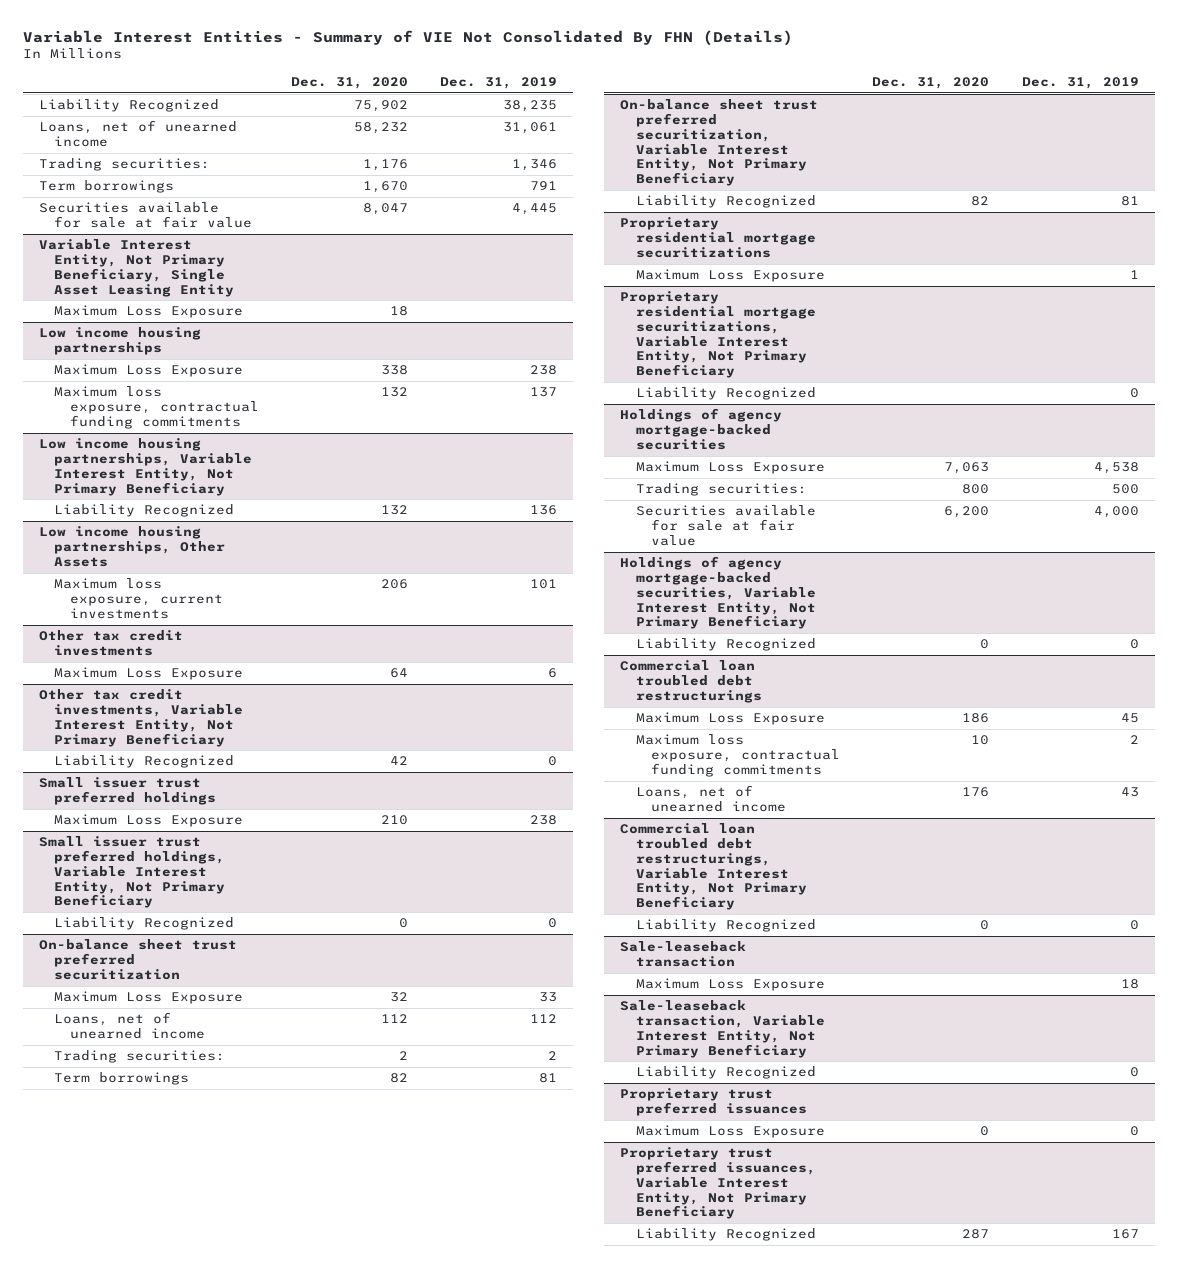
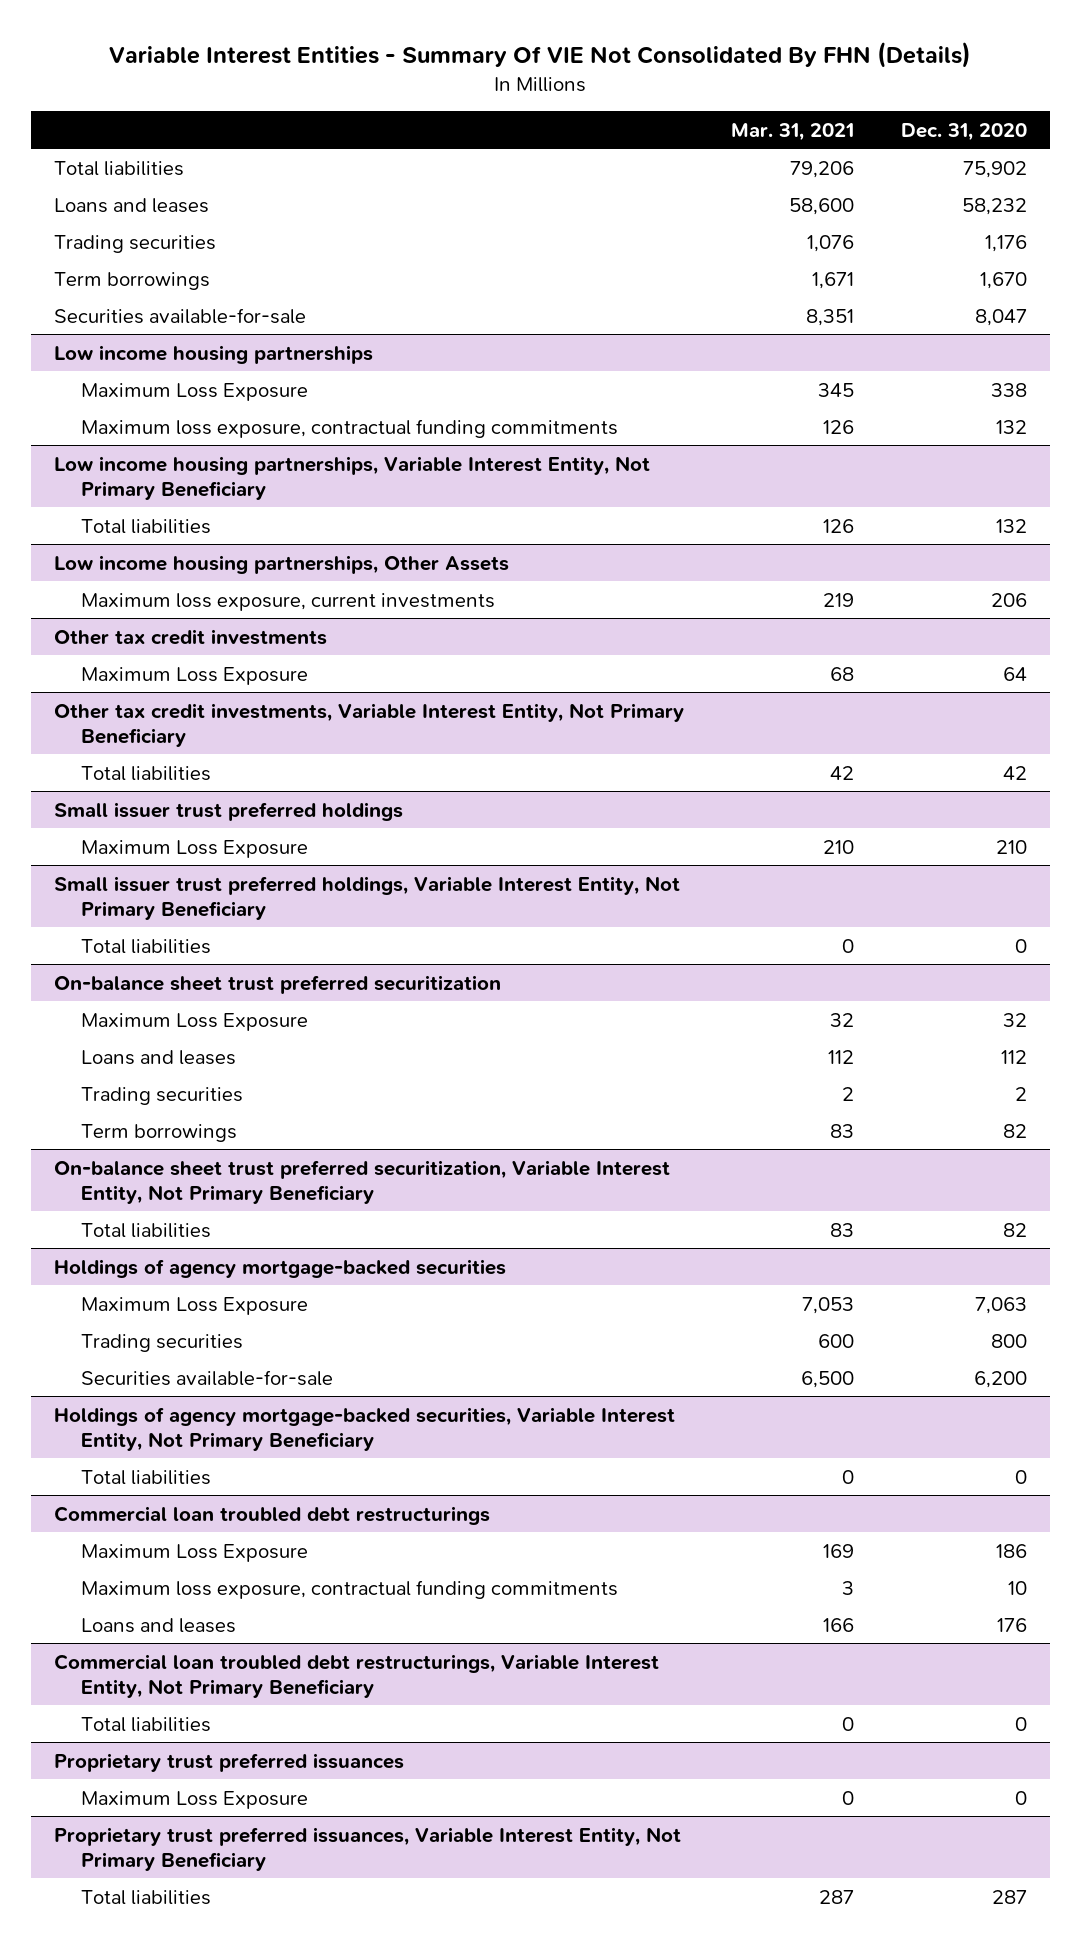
[22,29,793,46] Variable Interest Entities - Summary of VIE Not Consolidated By FHN (Details) -> [109,41,972,68] Variable Interest Entities - Summary Of VIE Not Consolidated By FHN (Details)
[440,77,558,90] Dec. 31, 2019 -> none
none -> [730,122,854,141] Mar. 31, 2021
[38,99,219,113] Liability Recognized -> [54,160,185,176] Total liabilities
[38,120,237,148] Loans, net of unearned income -> [54,197,210,213] Loans and leases
[38,158,210,172] Trading securities: -> [54,234,217,253] Trading securities
[38,239,235,297] Variable Interest Entity, Not Primary Beneficiary, Single Asset Leasing Entity -> none
[54,305,244,319] Maximum Loss Exposure -> none
[38,202,253,229] Securities available for sale at fair value -> [54,307,307,324] Securities available-for-sale
[54,504,235,518] Liability Recognized -> [81,518,212,534] Total liabilities
[54,755,235,769] Liability Recognized -> [81,765,212,781] Total liabilities
[54,917,235,931] Liability Recognized -> [81,938,212,954] Total liabilities
[54,1012,205,1040] Loans, net of unearned income -> [81,1049,237,1065] Loans and leases
[54,1050,226,1064] Trading securities: -> [81,1086,244,1105] Trading securities
[620,217,816,258] Proprietary residential mortgage securitizations -> none
[635,269,825,283] Maximum Loss Exposure -> none
[620,291,816,379] Proprietary residential mortgage securitizations, Variable Interest Entity, Not Primary Beneficiary -> none
[635,387,816,401] Liability Recognized -> none
[635,195,816,209] Liability Recognized -> [81,1222,212,1238] Total liabilities
[635,483,807,497] Trading securities: -> [81,1333,244,1352] Trading securities
[635,505,816,546] Securities available for sale at fair value -> [81,1369,334,1386] Securities available-for-sale
[635,638,816,652] Liability Recognized -> [81,1469,212,1485] Total liabilities
[635,785,787,813] Loans, net of unearned income -> [81,1617,237,1633] Loans and leases
[620,941,747,968] Sale-leaseback transaction -> none
[635,978,825,992] Maximum Loss Exposure -> none
[620,1000,825,1058] Sale-leaseback transaction, Variable Interest Entity, Not Primary Beneficiary -> none
[635,1066,816,1080] Liability Recognized -> none
[635,919,816,933] Liability Recognized -> [81,1716,212,1732] Total liabilities
[635,1228,816,1242] Liability Recognized -> [81,1889,212,1905] Total liabilities

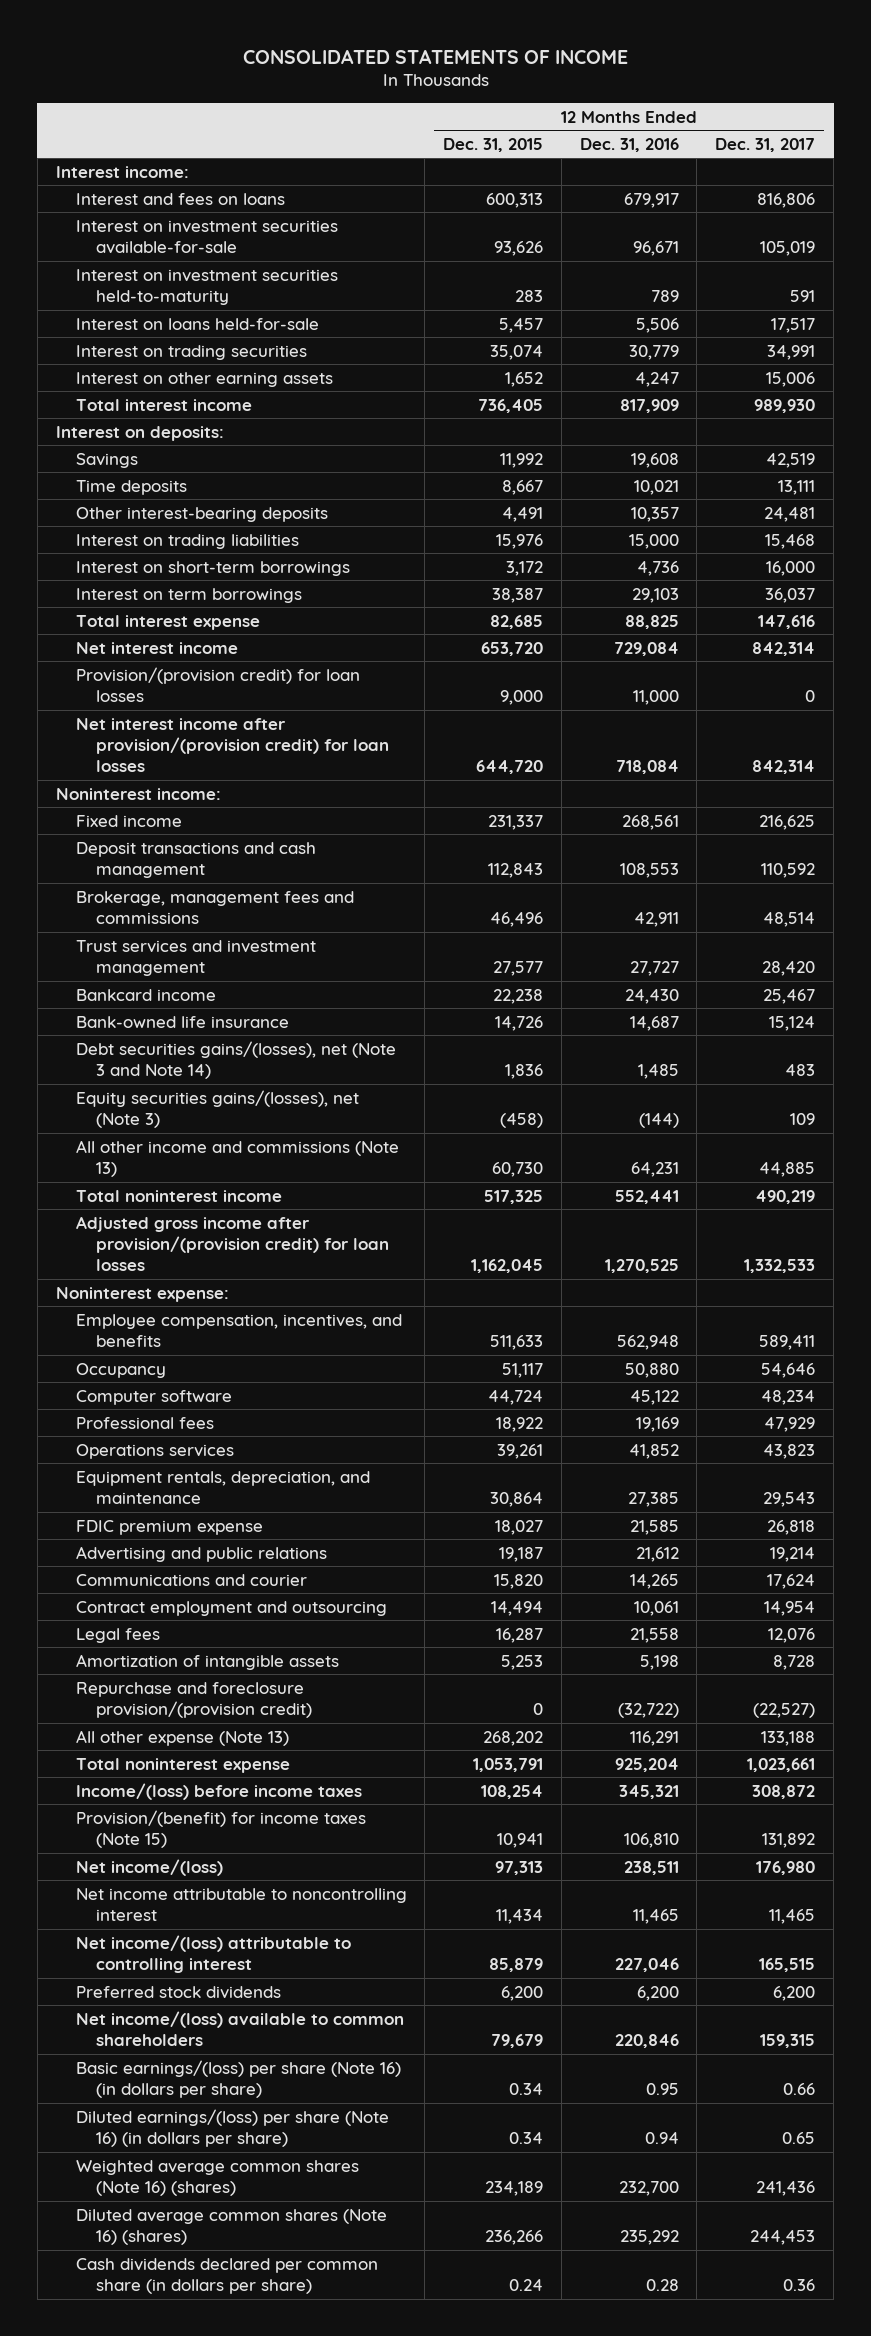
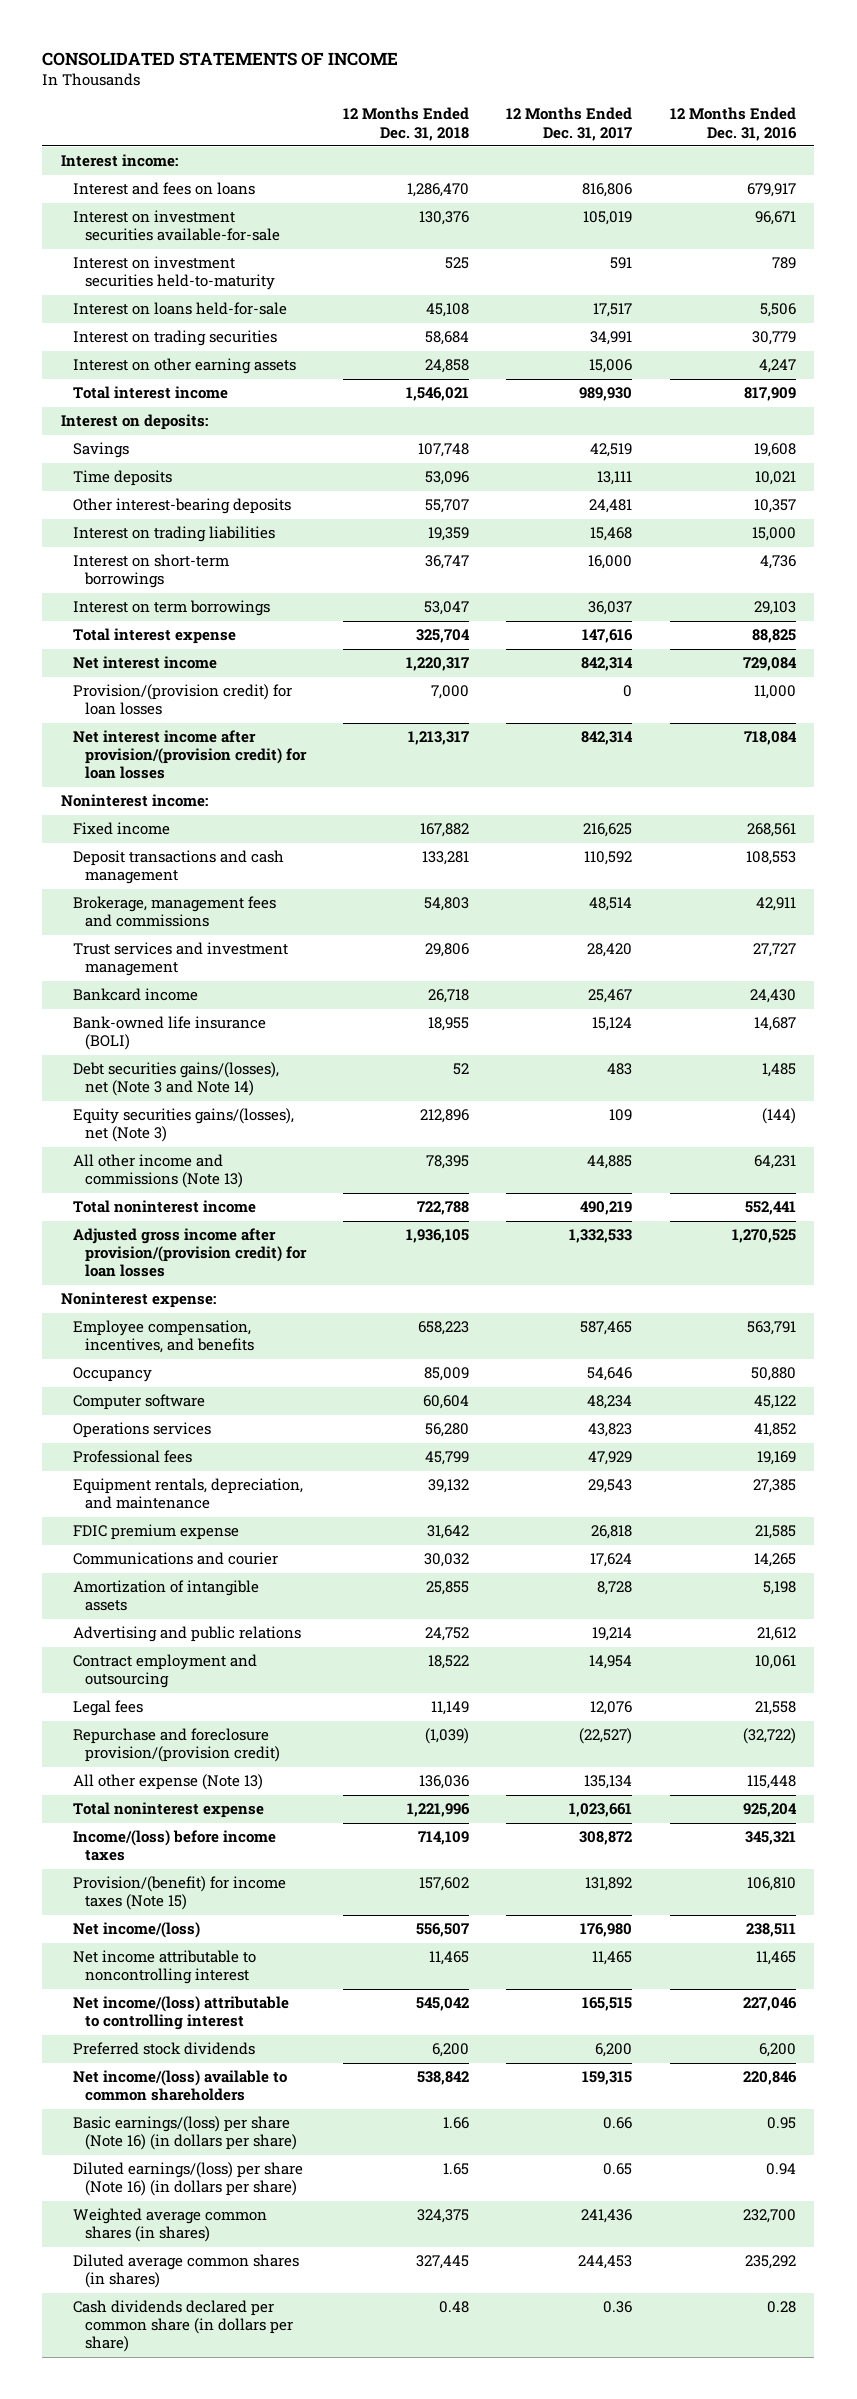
[443,137,544,152] Dec. 31, 2015 -> none
none -> [342,107,469,141] 12 Months Ended Dec. 31, 2018
[75,1015,289,1028] Bank-owned life insurance -> [72,1016,266,1051] Bank-owned life insurance (BOLI)
[616,1334,679,1350] 562,948 -> [746,1321,796,1336] 563,791
[759,1334,816,1350] 589,411 -> [580,1321,633,1336] 587,465
[75,1416,214,1429] Professional fees -> [72,1450,192,1464] Professional fees
[75,1653,339,1670] Amortization of intangible assets -> [72,1580,259,1612] Amortization of intangible assets
[75,1545,327,1562] Advertising and public relations -> [72,1626,301,1643] Advertising and public relations
[629,1730,679,1746] 116,291 -> [746,1775,796,1790] 115,448
[761,1730,816,1746] 133,188 -> [584,1775,633,1790] 135,134
[75,2159,359,2196] Weighted average common shares (Note 16) (shares) -> [72,2208,267,2243] Weighted average common shares (in shares)
[75,2208,387,2245] Diluted average common shares (Note 16) (shares) -> [72,2254,299,2289] Diluted average common shares (in shares)

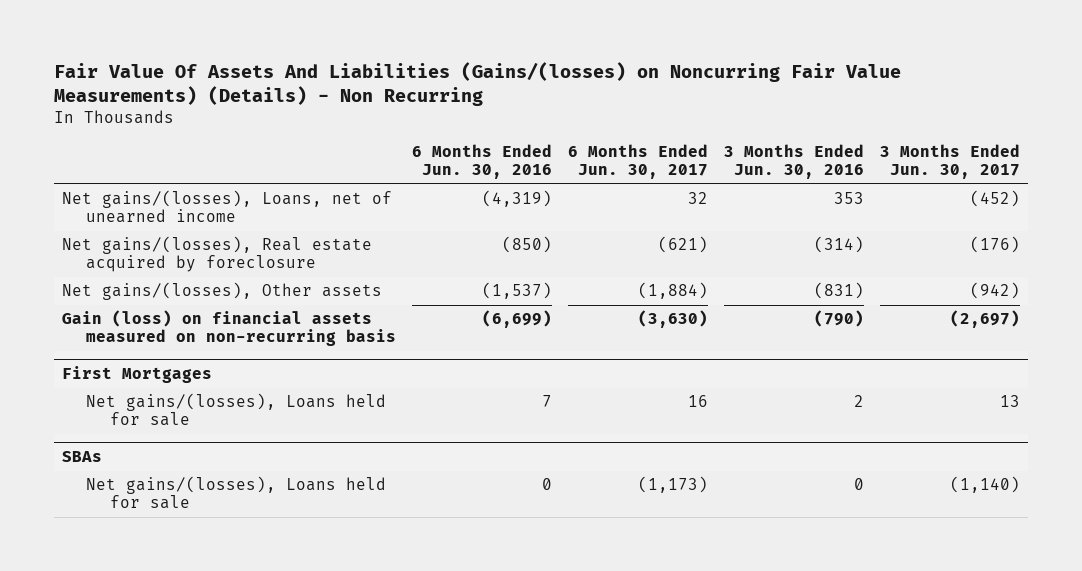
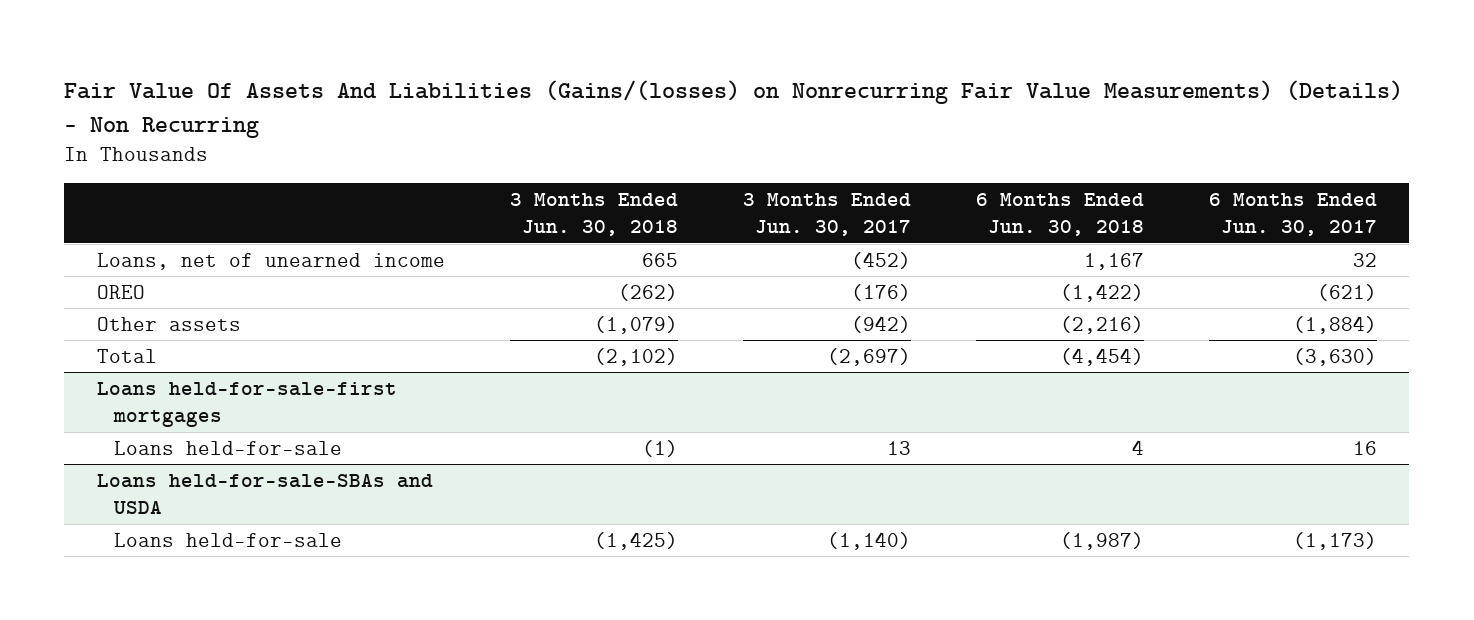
[53,61,901,106] Fair Value Of Assets And Liabilities (Gains/(losses) on Noncurring Fair Value Measurements) (Details) - Non Recurring -> [64,80,1404,139] Fair Value Of Assets And Liabilities (Gains/(losses) on Nonrecurring Fair Value Measurements) (Details) - Non Recurring
[412,144,553,180] 6 Months Ended Jun. 30, 2016 -> none
[724,144,865,180] 3 Months Ended Jun. 30, 2016 -> none
none -> [509,193,678,237] 3 Months Ended Jun. 30, 2018
none -> [975,193,1144,237] 6 Months Ended Jun. 30, 2018
[61,190,392,224] Net gains/(losses), Loans, net of unearned income -> [96,252,445,270] Loans, net of unearned income
[61,236,372,273] Net gains/(losses), Real estate acquired by foreclosure -> [96,284,145,299] OREO
[61,282,382,301] Net gains/(losses), Other assets -> [96,316,241,331] Other assets
[61,310,397,347] Gain (loss) on financial assets measured on non-recurring basis -> [96,348,157,363] Total
[61,366,212,384] First Mortgages -> [96,381,397,428] Loans held-for-sale-first mortgages
[86,393,387,427] Net gains/(losses), Loans held for sale -> [113,440,342,455] Loans held-for-sale
[61,451,102,463] SBAs -> [96,473,433,515] Loans held-for-sale-SBAs and USDA
[86,476,387,510] Net gains/(losses), Loans held for sale -> [113,532,342,547] Loans held-for-sale

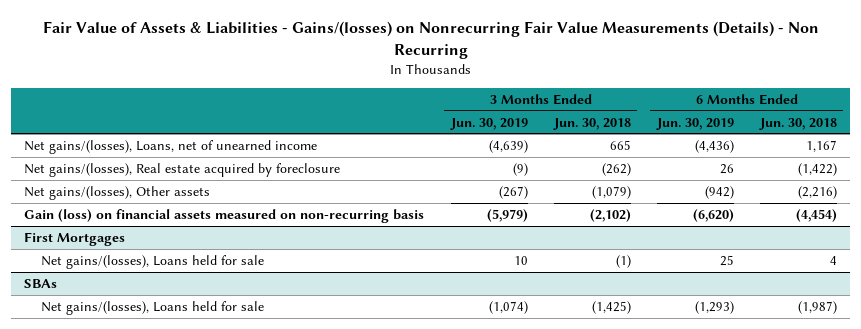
[64,80,1404,139] Fair Value Of Assets And Liabilities (Gains/(losses) on Nonrecurring Fair Value Measurements) (Details) - Non Recurring -> [42,21,819,59] Fair Value of Assets & Liabilities - Gains/(losses) on Nonrecurring Fair Value Measurements (Details) - Non Recurring
[742,193,911,237] 3 Months Ended Jun. 30, 2017 -> none
[1208,193,1377,237] 6 Months Ended Jun. 30, 2017 -> none
none -> [449,117,528,130] Jun. 30, 2019
none -> [655,117,734,130] Jun. 30, 2019
[96,252,445,270] Loans, net of unearned income -> [24,139,318,154] Net gains/(losses), Loans, net of unearned income
[96,284,145,299] OREO -> [24,162,341,177] Net gains/(losses), Real estate acquired by foreclosure
[96,316,241,331] Other assets -> [24,185,211,200] Net gains/(losses), Other assets
[96,348,157,363] Total -> [24,208,425,223] Gain (loss) on financial assets measured on non-recurring basis
[96,381,397,428] Loans held-for-sale-first mortgages -> [24,231,126,246] First Mortgages
[113,440,342,455] Loans held-for-sale -> [41,254,265,269] Net gains/(losses), Loans held for sale
[96,473,433,515] Loans held-for-sale-SBAs and USDA -> [24,278,58,288] SBAs
[113,532,342,547] Loans held-for-sale -> [41,300,265,315] Net gains/(losses), Loans held for sale

